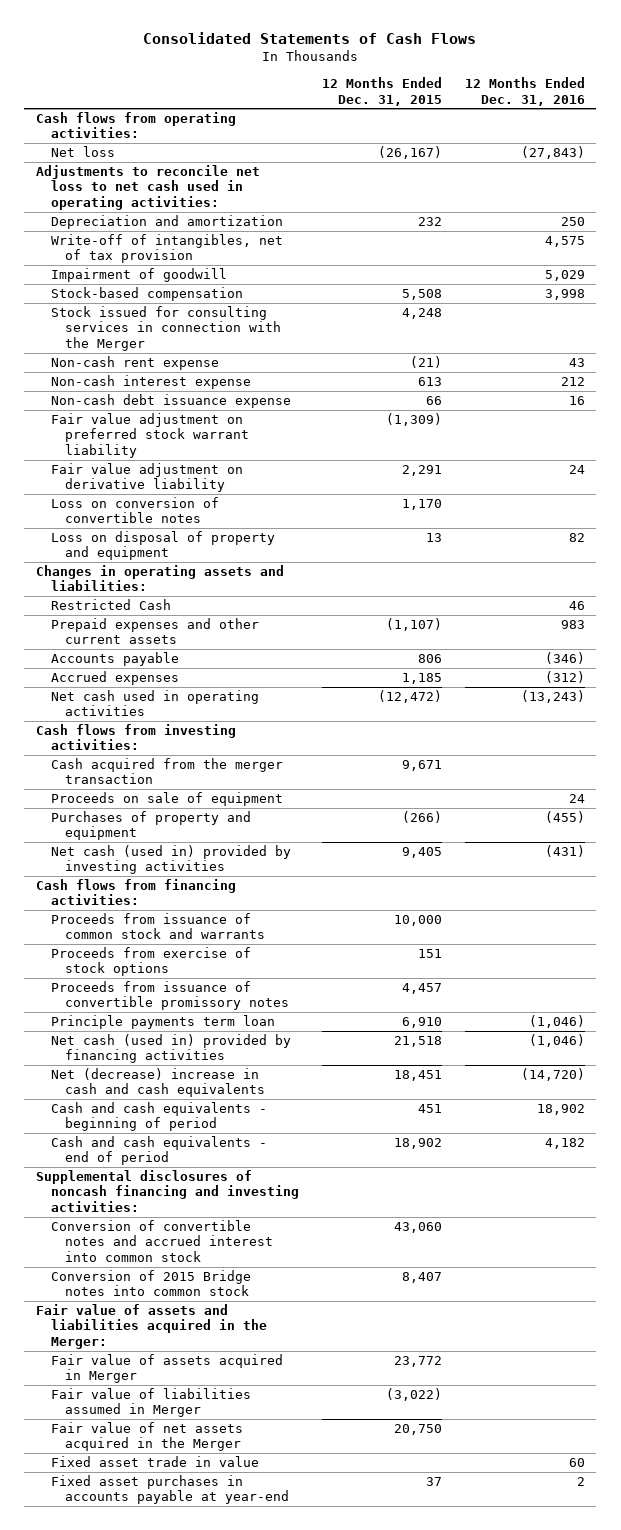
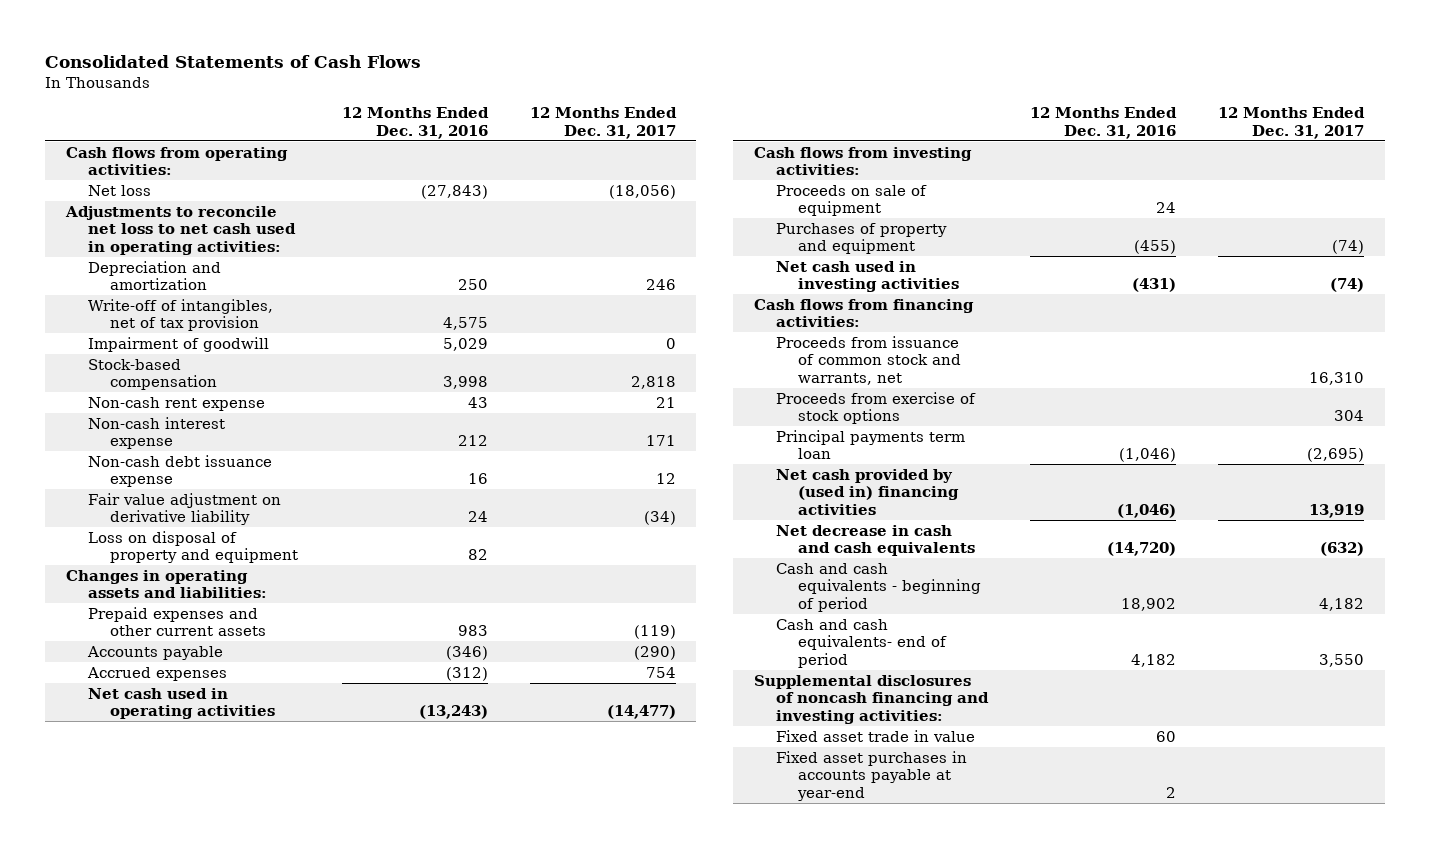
[321,77,442,106] 12 Months Ended Dec. 31, 2015 -> none
none -> [529,107,677,139] 12 Months Ended Dec. 31, 2017
[50,306,282,351] Stock issued for consulting services in connection with the Merger -> none
[50,413,250,458] Fair value adjustment on preferred stock warrant liability -> none
[50,497,219,524] Loss on conversion of convertible notes -> none
[50,599,171,611] Restricted Cash -> none
[50,758,283,785] Cash acquired from the merger transaction -> none
[50,845,291,875] Net cash (used in) provided by investing activities -> [776,260,959,293] Net cash used in investing activities
[50,913,266,940] Proceeds from issuance of common stock and warrants -> [776,335,961,385] Proceeds from issuance of common stock and warrants, net
[50,981,290,1011] Proceeds from issuance of convertible promissory notes -> none
[50,1015,275,1030] Principle payments term loan -> [776,429,966,460] Principal payments term loan
[50,1034,291,1064] Net cash (used in) provided by financing activities -> [776,468,959,515] Net cash provided by (used in) financing activities
[50,1068,266,1098] Net (decrease) increase in cash and cash equivalents -> [776,524,975,557] Net decrease in cash and cash equivalents
[50,1136,267,1166] Cash and cash equivalents - end of period -> [776,618,947,668] Cash and cash equivalents- end of period
[50,1220,274,1262] Conversion of convertible notes and accrued interest into common stock -> none
[50,1270,251,1297] Conversion of 2015 Bridge notes into common stock -> none
[35,1304,267,1349] Fair value of assets and liabilities acquired in the Merger: -> none
[50,1354,283,1384] Fair value of assets acquired in Merger -> none
[50,1388,251,1418] Fair value of liabilities assumed in Merger -> none
[50,1422,243,1452] Fair value of net assets acquired in the Merger -> none

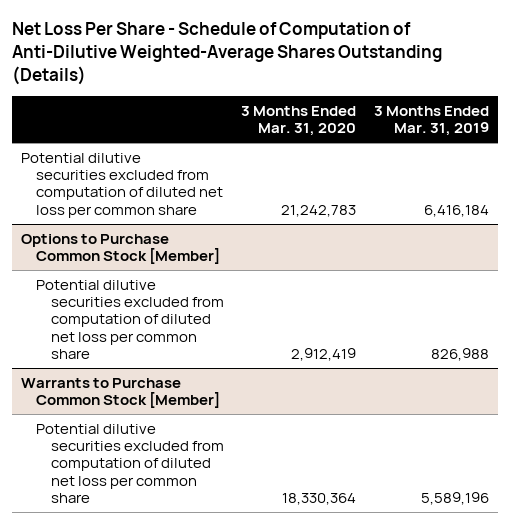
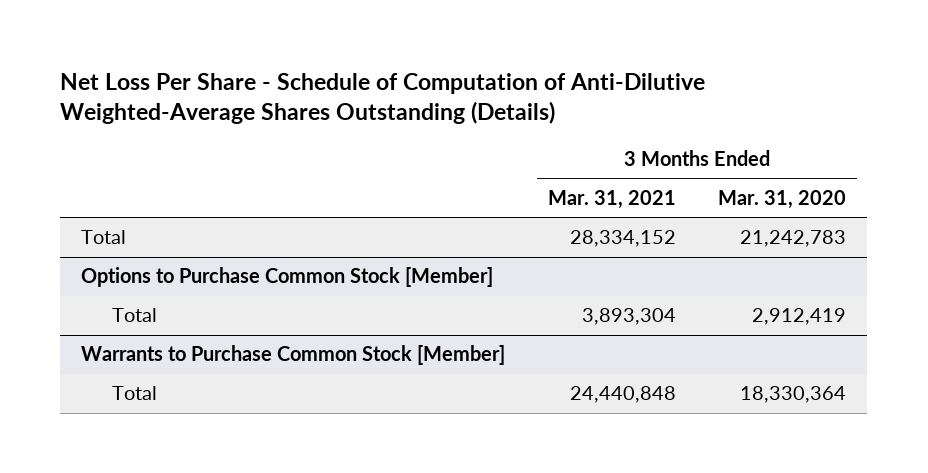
[374,105,490,137] 3 Months Ended Mar. 31, 2019 -> none
none -> [547,189,676,209] Mar. 31, 2021
[20,152,223,218] Potential dilutive securities excluded from computation of diluted net loss per common share -> [81,230,127,245] Total
[35,279,224,360] Potential dilutive securities excluded from computation of diluted net loss per common share -> [112,308,158,323] Total
[35,423,224,504] Potential dilutive securities excluded from computation of diluted net loss per common share -> [112,386,158,401] Total

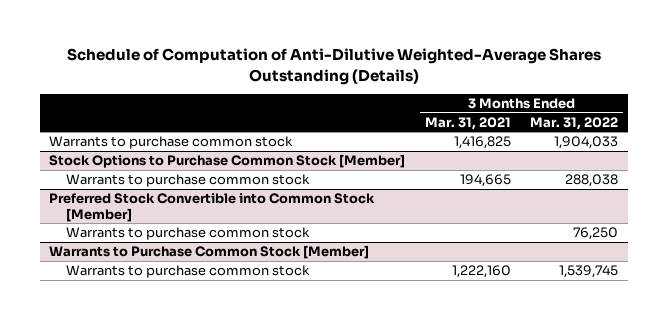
[60,73,706,125] Net Loss Per Share - Schedule of Computation of Anti-Dilutive Weighted-Average Shares Outstanding (Details) -> [66,48,601,85] Schedule of Computation of Anti-Dilutive Weighted-Average Shares Outstanding (Details)
[718,189,847,209] Mar. 31, 2020 -> none
none -> [530,116,619,130] Mar. 31, 2022
[81,230,127,245] Total -> none
[112,308,158,323] Total -> none
none -> [49,136,294,150] Warrants to purchase common stock
[81,267,494,288] Options to Purchase Common Stock [Member] -> [49,154,406,169] Stock Options to Purchase Common Stock [Member]
none -> [65,174,310,188] Warrants to purchase common stock
none -> [49,193,376,222] Preferred Stock Convertible into Common Stock [Member]
none -> [65,227,310,241] Warrants to purchase common stock
[112,386,158,401] Total -> none
none -> [65,265,310,279] Warrants to purchase common stock

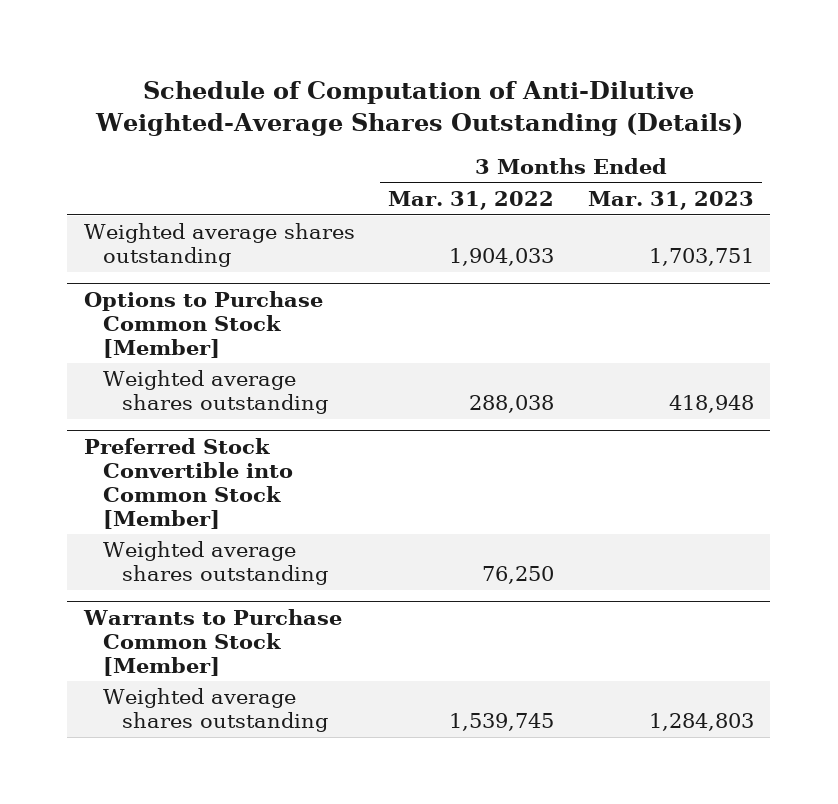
[424,116,511,130] Mar. 31, 2021 -> none
none -> [587,191,754,211] Mar. 31, 2023
[49,136,294,150] Warrants to purchase common stock -> [83,223,355,268] Weighted average shares outstanding
[49,154,406,169] Stock Options to Purchase Common Stock [Member] -> [83,291,323,358] Options to Purchase Common Stock [Member]
[65,174,310,188] Warrants to purchase common stock -> [103,370,329,415] Weighted average shares outstanding
[65,227,310,241] Warrants to purchase common stock -> [103,541,329,586] Weighted average shares outstanding
[65,265,310,279] Warrants to purchase common stock -> [103,688,329,733] Weighted average shares outstanding

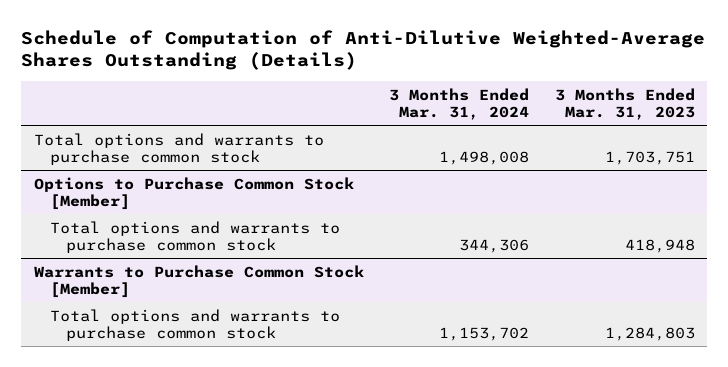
[388,191,555,211] Mar. 31, 2022 -> none
none -> [389,87,530,120] 3 Months Ended Mar. 31, 2024
[83,223,355,268] Weighted average shares outstanding -> [33,132,324,165] Total options and warrants to purchase common stock
[83,438,294,529] Preferred Stock Convertible into Common Stock [Member] -> none
[103,541,329,586] Weighted average shares outstanding -> none
[103,370,329,415] Weighted average shares outstanding -> [49,220,340,253] Total options and warrants to purchase common stock
[103,688,329,733] Weighted average shares outstanding -> [49,308,340,341] Total options and warrants to purchase common stock

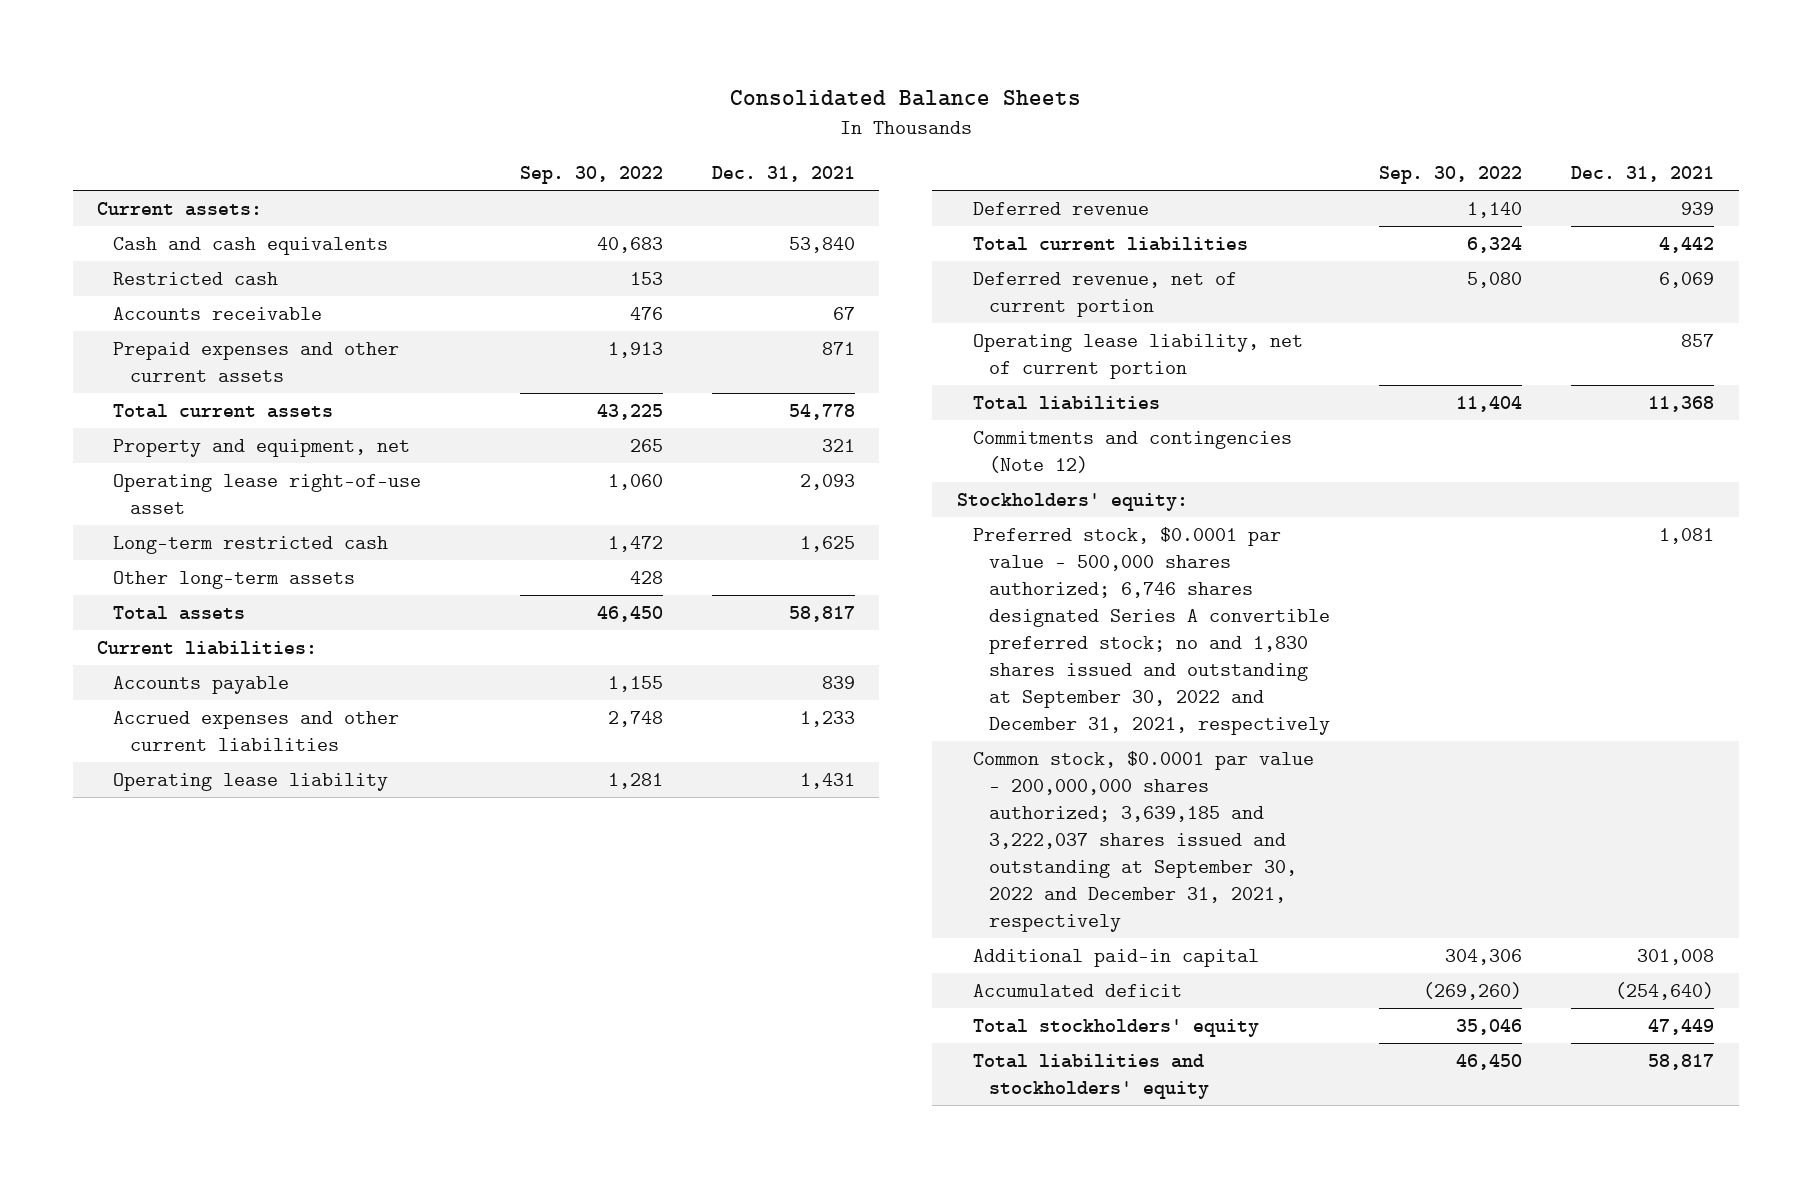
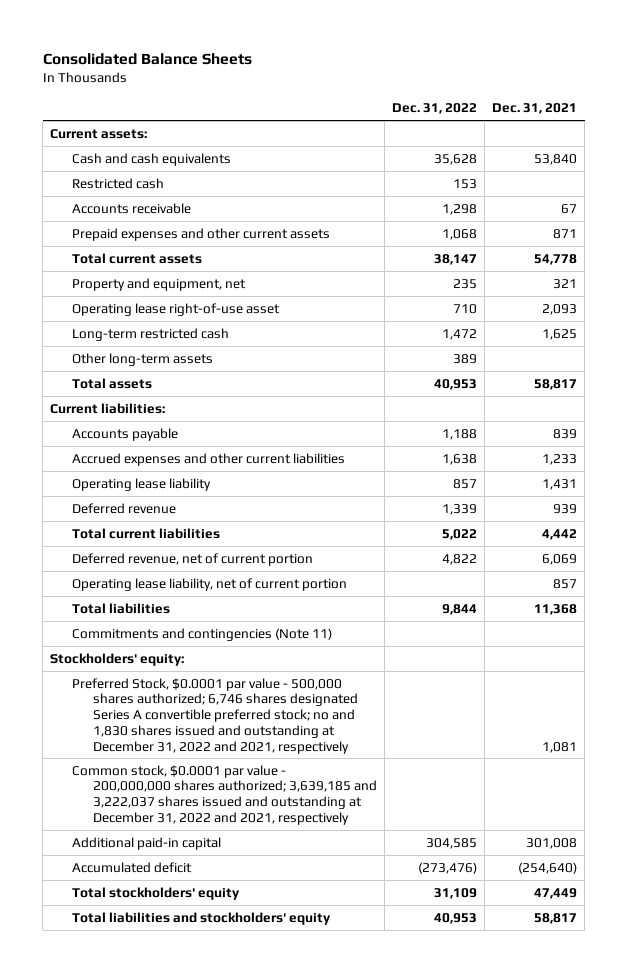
[519,165,663,184] Sep. 30, 2022 -> none
none -> [392,103,478,115] Dec. 31, 2022
[972,431,1292,474] Commitments and contingencies (Note 12) -> [71,627,332,641] Commitments and contingencies (Note 11)
[972,527,1331,736] Preferred stock, $0.0001 par value - 500,000 shares authorized; 6,746 shares designated Series A convertible preferred stock; no and 1,830 shares issued and outstanding at September 30, 2022 and December 31, 2021, respectively -> [71,677,359,754] Preferred Stock, $0.0001 par value - 500,000 shares authorized; 6,746 shares designated Series A convertible preferred stock; no and 1,830 shares issued and outstanding at December 31, 2022 and 2021, respectively
[972,751,1314,933] Common stock, $0.0001 par value - 200,000,000 shares authorized; 3,639,185 and 3,222,037 shares issued and outstanding at September 30, 2022 and December 31, 2021, respectively -> [71,764,378,825] Common stock, $0.0001 par value - 200,000,000 shares authorized; 3,639,185 and 3,222,037 shares issued and outstanding at December 31, 2022 and 2021, respectively

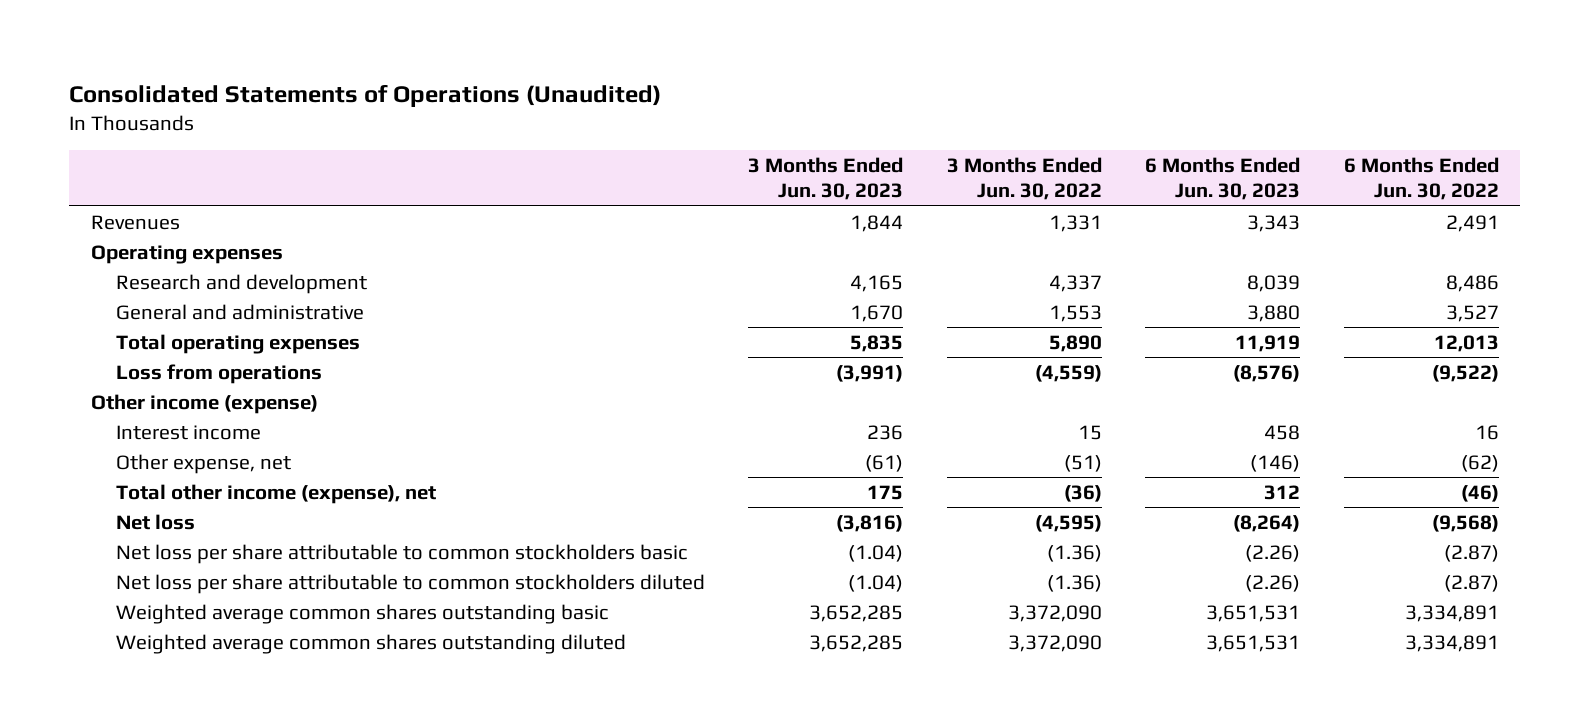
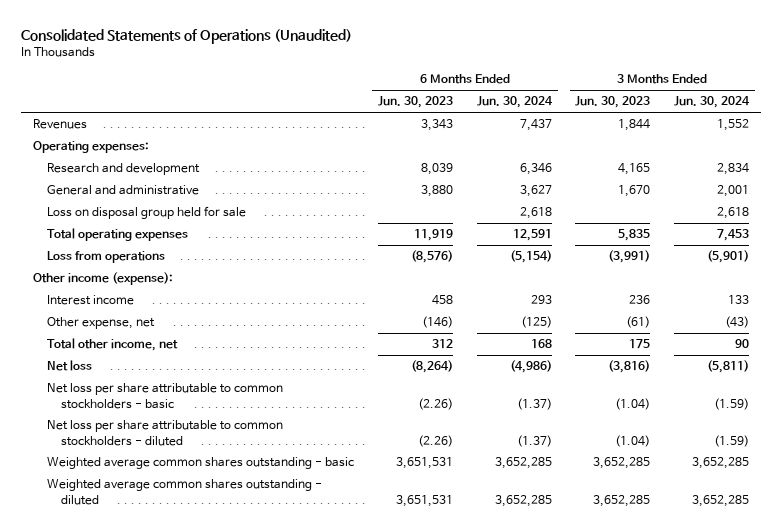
[946,157,1102,201] 3 Months Ended Jun. 30, 2022 -> none
[1343,157,1499,201] 6 Months Ended Jun. 30, 2022 -> none
none -> [476,96,553,109] Jun. 30, 2024
none -> [674,96,751,109] Jun. 30, 2024
[91,244,284,264] Operating expenses -> [32,141,149,154] Operating expenses:
none -> [47,206,247,220] Loss on disposal group held for sale
[91,393,319,414] Other income (expense) -> [32,272,173,286] Other income (expense):
[115,483,436,504] Total other income (expense), net -> [47,338,179,352] Total other income, net
[115,543,688,564] Net loss per share attributable to common stockholders basic -> [47,383,284,409] Net loss per share attributable to common stockholders - basic
[115,573,705,594] Net loss per share attributable to common stockholders diluted -> [47,420,284,446] Net loss per share attributable to common stockholders - diluted
[115,603,609,624] Weighted average common shares outstanding basic -> [47,457,355,470] Weighted average common shares outstanding - basic
[115,633,626,654] Weighted average common shares outstanding diluted -> [47,479,323,505] Weighted average common shares outstanding - diluted

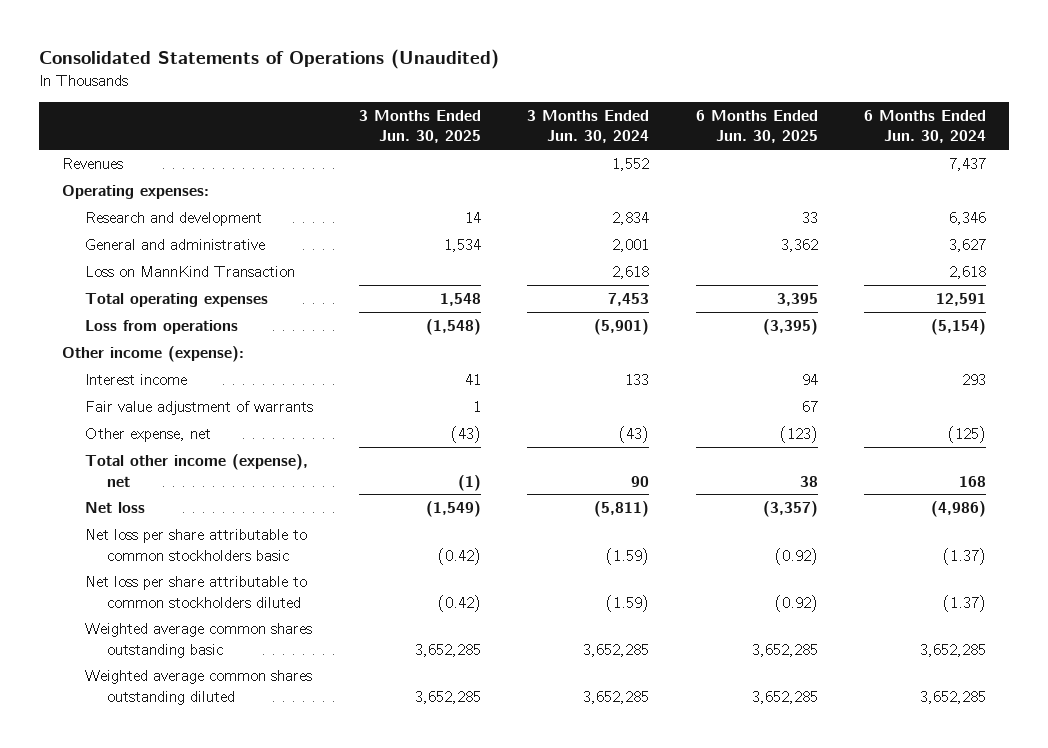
[377,96,453,109] Jun. 30, 2023 -> none
[575,96,651,109] Jun. 30, 2023 -> none
none -> [359,109,482,144] 3 Months Ended Jun. 30, 2025
none -> [695,109,818,144] 6 Months Ended Jun. 30, 2025
[47,206,247,220] Loss on disposal group held for sale -> [84,266,295,278] Loss on MannKind Transaction
none -> [84,401,313,416] Fair value adjustment of warrants
[47,338,179,352] Total other income, net -> [84,454,308,487] Total other income (expense), net
[47,383,284,409] Net loss per share attributable to common stockholders - basic -> [84,529,307,561] Net loss per share attributable to common stockholders basic
[47,420,284,446] Net loss per share attributable to common stockholders - diluted -> [84,576,307,608] Net loss per share attributable to common stockholders diluted
[47,457,355,470] Weighted average common shares outstanding - basic -> [84,623,312,658] Weighted average common shares outstanding basic
[47,479,323,505] Weighted average common shares outstanding - diluted -> [84,670,312,705] Weighted average common shares outstanding diluted

